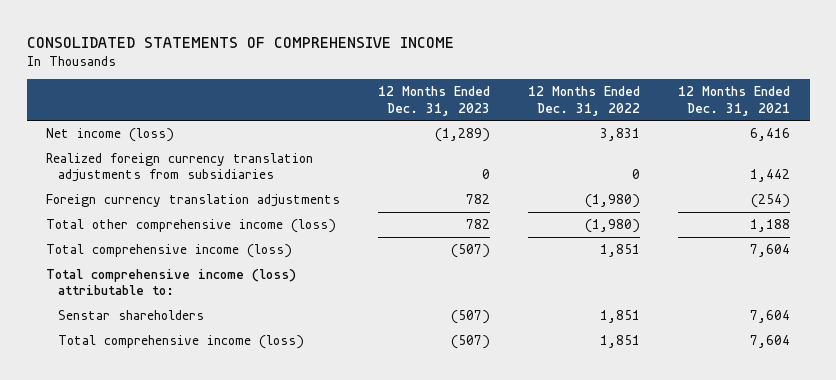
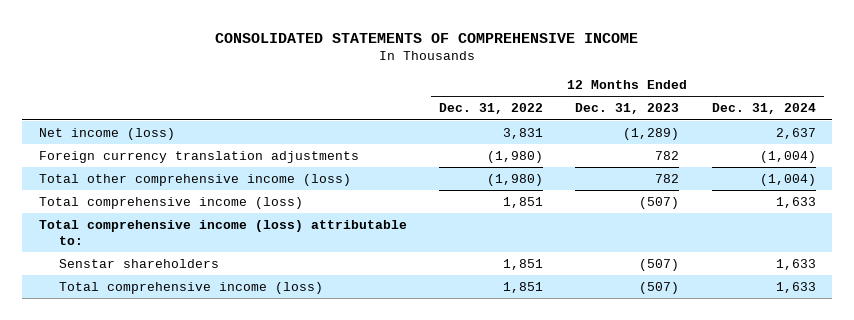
[678,86,791,116] 12 Months Ended Dec. 31, 2021 -> none
none -> [711,103,816,115] Dec. 31, 2024
[46,152,314,183] Realized foreign currency translation adjustments from subsidiaries -> none

